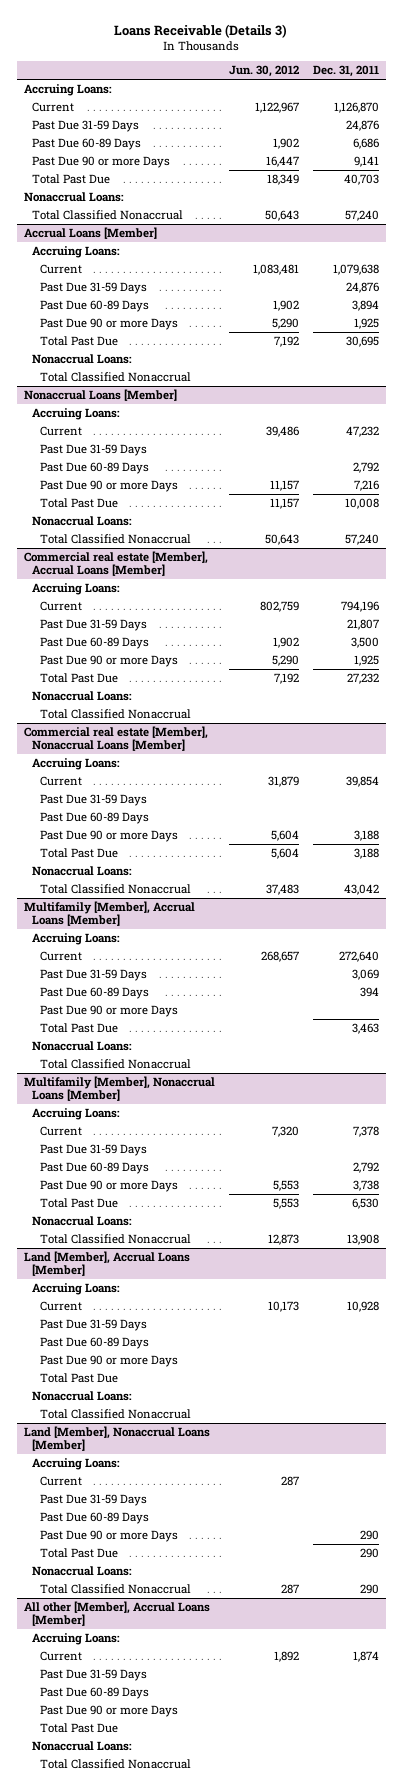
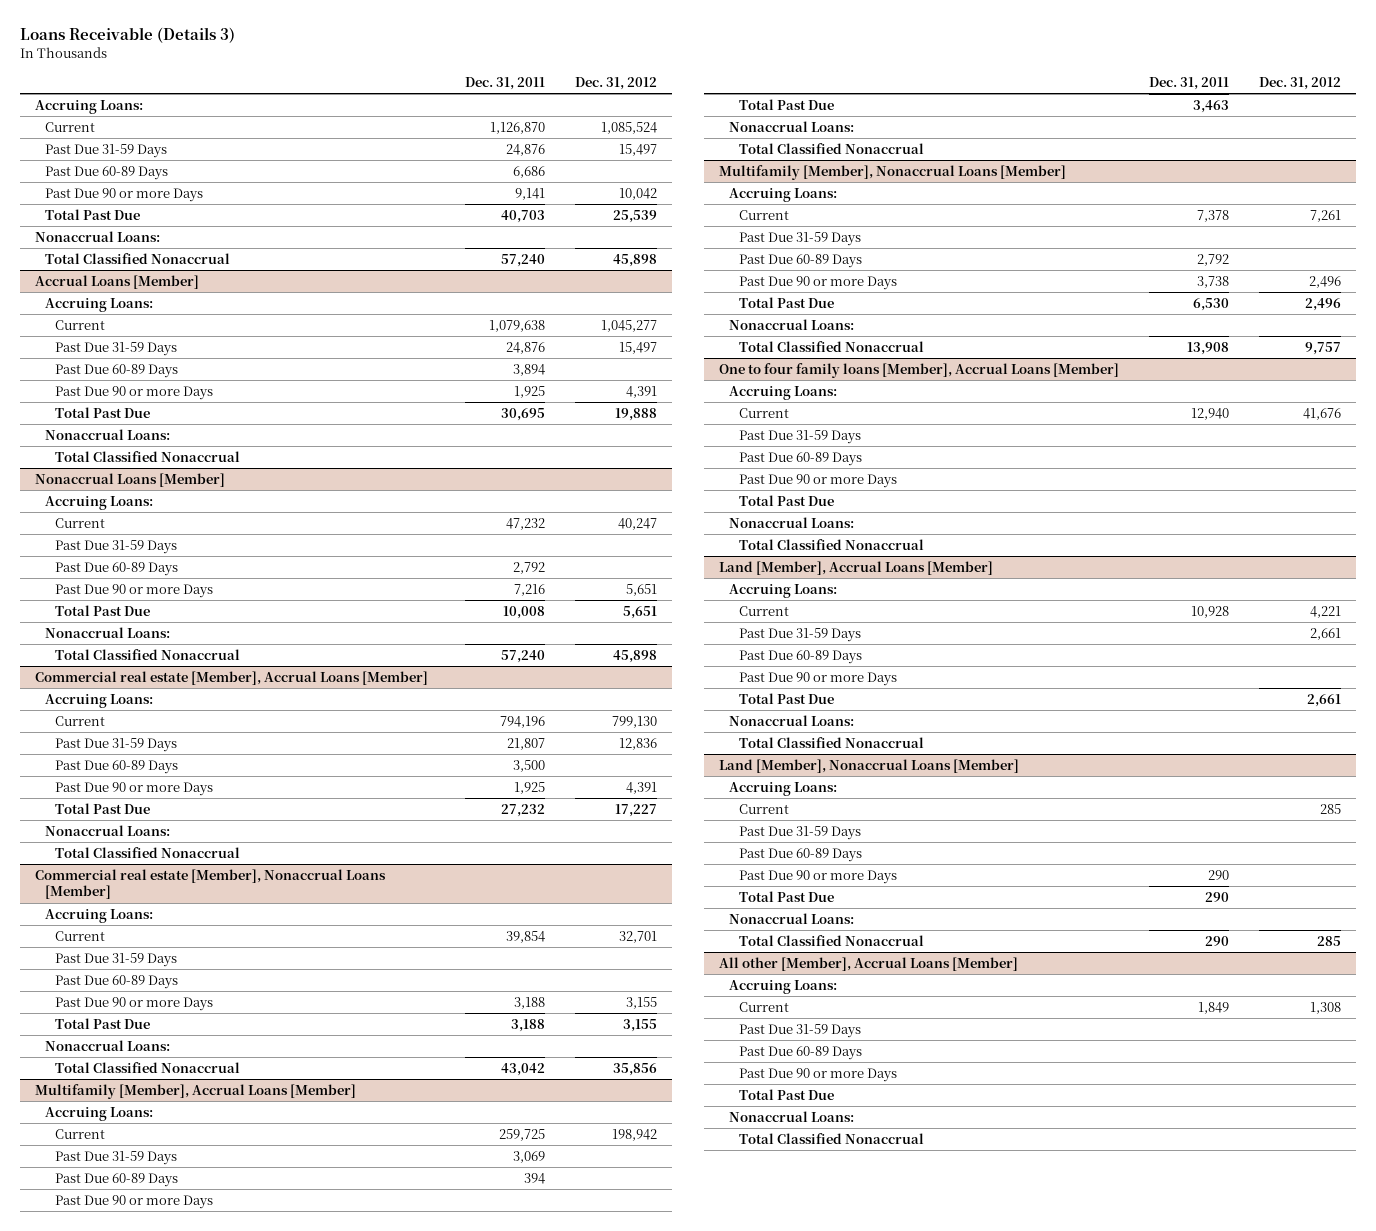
[228,65,299,78] Jun. 30, 2012 -> none
none -> [575,76,658,90] Dec. 31, 2012
[338,951,379,963] 272,640 -> [499,1128,546,1141] 259,725
none -> [719,362,1120,378] One to four family loans [Member], Accrual Loans [Member]
none -> [729,385,838,400] Accruing Loans:
none -> [739,407,790,418] Current
none -> [739,429,862,444] Past Due 31-59 Days
none -> [739,451,863,466] Past Due 60-89 Days
none -> [739,473,898,488] Past Due 90 or more Days
none -> [739,494,835,506] Total Past Due
none -> [729,516,855,528] Nonaccrual Loans:
none -> [739,538,925,550] Total Classified Nonaccrual
[352,1651,379,1663] 1,874 -> [1198,1001,1230,1014] 1,849

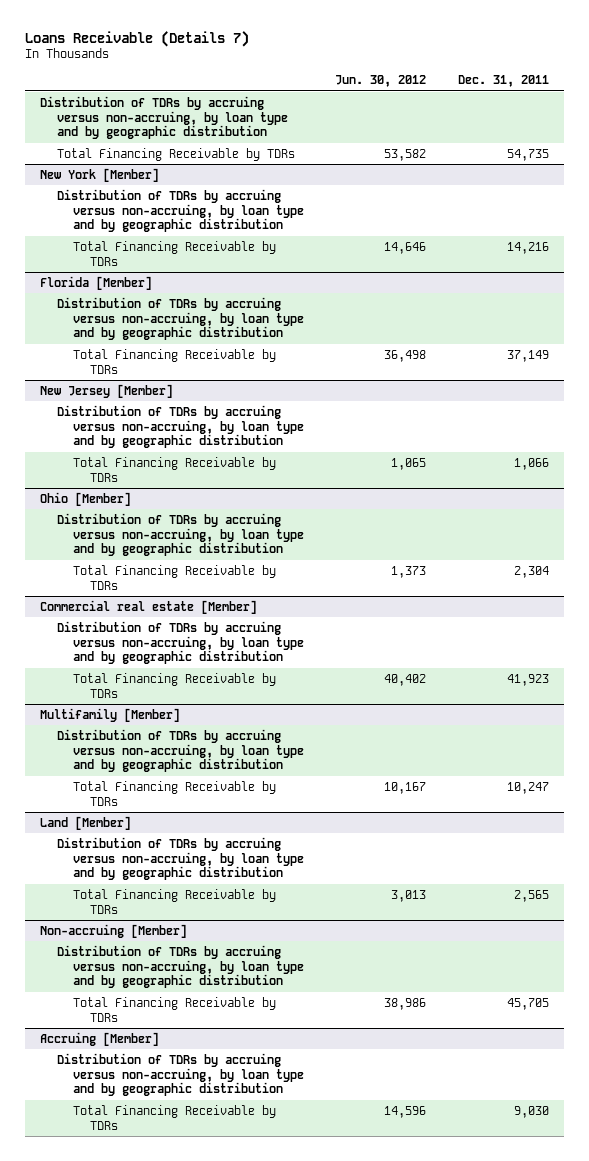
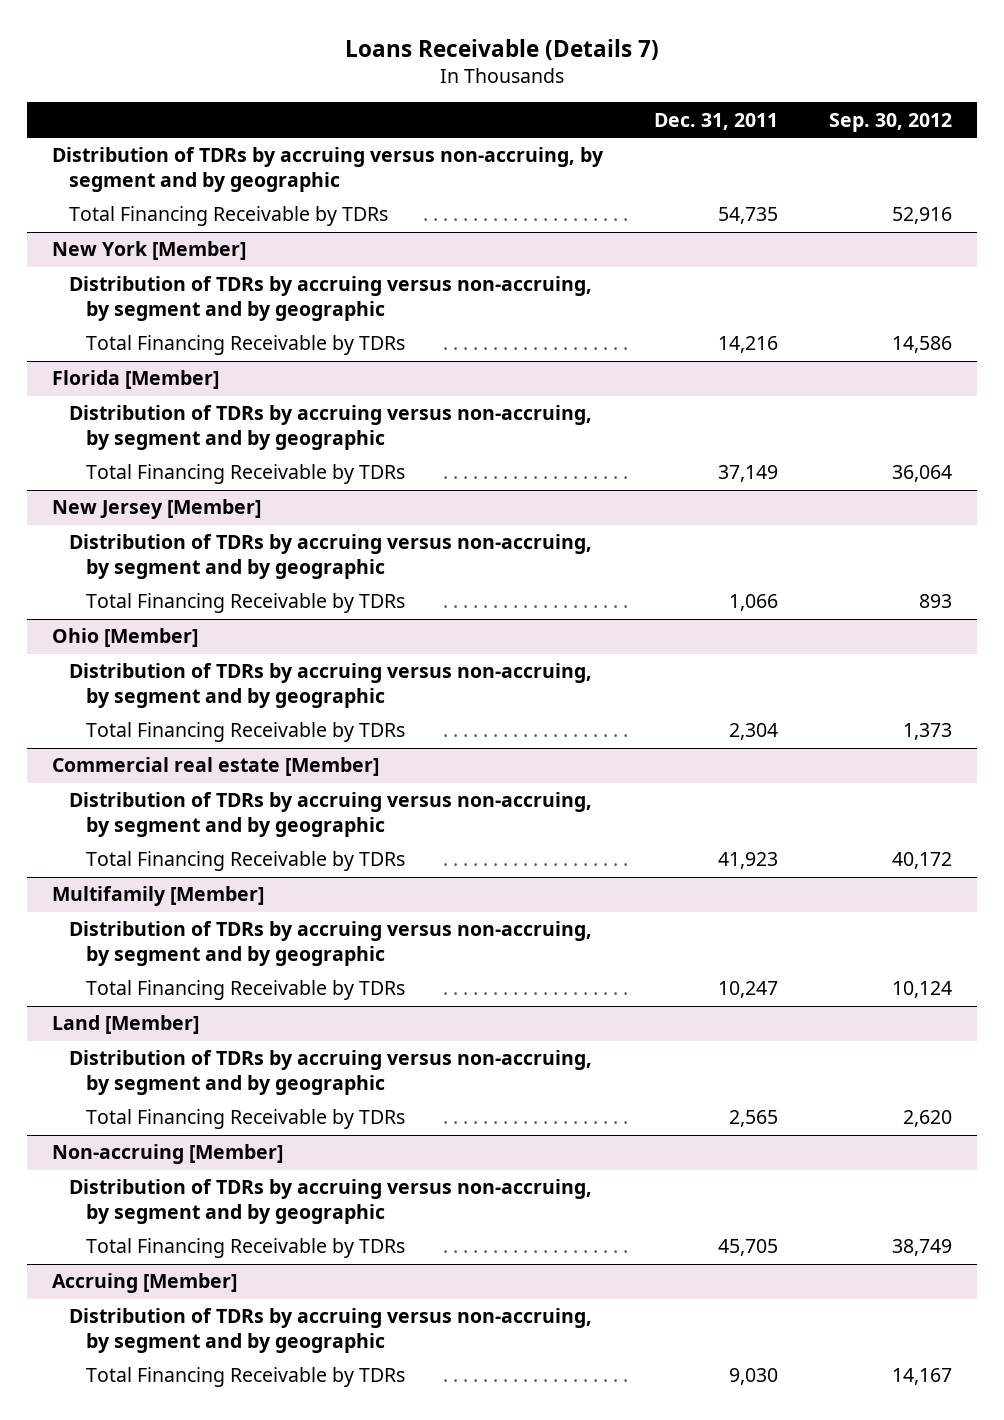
[335,75,427,88] Jun. 30, 2012 -> none
none -> [828,112,952,132] Sep. 30, 2012
[40,95,288,140] Distribution of TDRs by accruing versus non-accruing, by loan type and by geographic distribution -> [51,147,604,192] Distribution of TDRs by accruing versus non-accruing, by segment and by geographic
[56,188,305,233] Distribution of TDRs by accruing versus non-accruing, by loan type and by geographic distribution -> [69,276,593,321] Distribution of TDRs by accruing versus non-accruing, by segment and by geographic
[56,296,305,341] Distribution of TDRs by accruing versus non-accruing, by loan type and by geographic distribution -> [69,405,593,450] Distribution of TDRs by accruing versus non-accruing, by segment and by geographic
[56,404,305,449] Distribution of TDRs by accruing versus non-accruing, by loan type and by geographic distribution -> [69,534,593,579] Distribution of TDRs by accruing versus non-accruing, by segment and by geographic
[56,512,305,557] Distribution of TDRs by accruing versus non-accruing, by loan type and by geographic distribution -> [69,663,593,708] Distribution of TDRs by accruing versus non-accruing, by segment and by geographic
[56,620,305,665] Distribution of TDRs by accruing versus non-accruing, by loan type and by geographic distribution -> [69,792,593,837] Distribution of TDRs by accruing versus non-accruing, by segment and by geographic
[56,728,305,773] Distribution of TDRs by accruing versus non-accruing, by loan type and by geographic distribution -> [69,921,593,966] Distribution of TDRs by accruing versus non-accruing, by segment and by geographic
[56,836,305,881] Distribution of TDRs by accruing versus non-accruing, by loan type and by geographic distribution -> [69,1050,593,1095] Distribution of TDRs by accruing versus non-accruing, by segment and by geographic
[56,944,305,989] Distribution of TDRs by accruing versus non-accruing, by loan type and by geographic distribution -> [69,1179,593,1224] Distribution of TDRs by accruing versus non-accruing, by segment and by geographic
[56,1052,305,1097] Distribution of TDRs by accruing versus non-accruing, by loan type and by geographic distribution -> [69,1308,593,1353] Distribution of TDRs by accruing versus non-accruing, by segment and by geographic

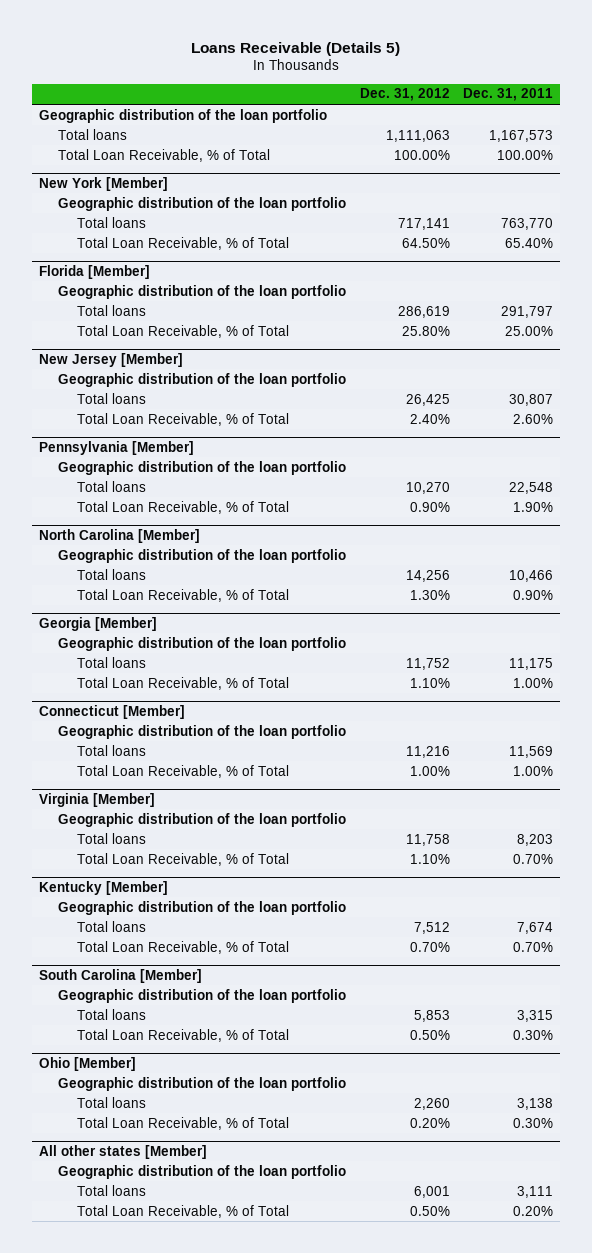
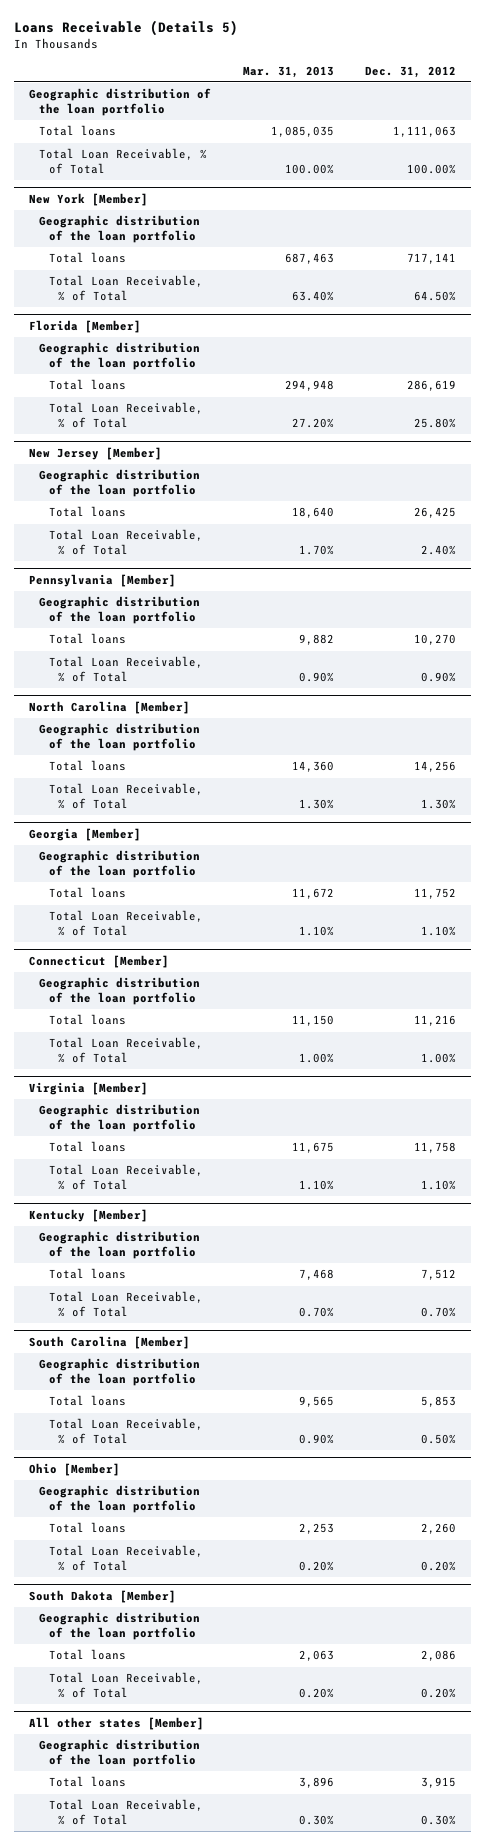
[463,88,554,102] Dec. 31, 2011 -> none
none -> [242,65,334,78] Mar. 31, 2013
none -> [29,1589,177,1603] South Dakota [Member]
none -> [39,1612,201,1641] Geographic distribution of the loan portfolio
none -> [48,1649,126,1661] Total loans
none -> [48,1672,203,1699] Total Loan Receivable, % of Total
[413,1185,450,1198] 6,001 -> [420,1777,456,1789] 3,915
[409,1205,450,1216] 0.50% -> [420,1815,456,1826] 0.30%

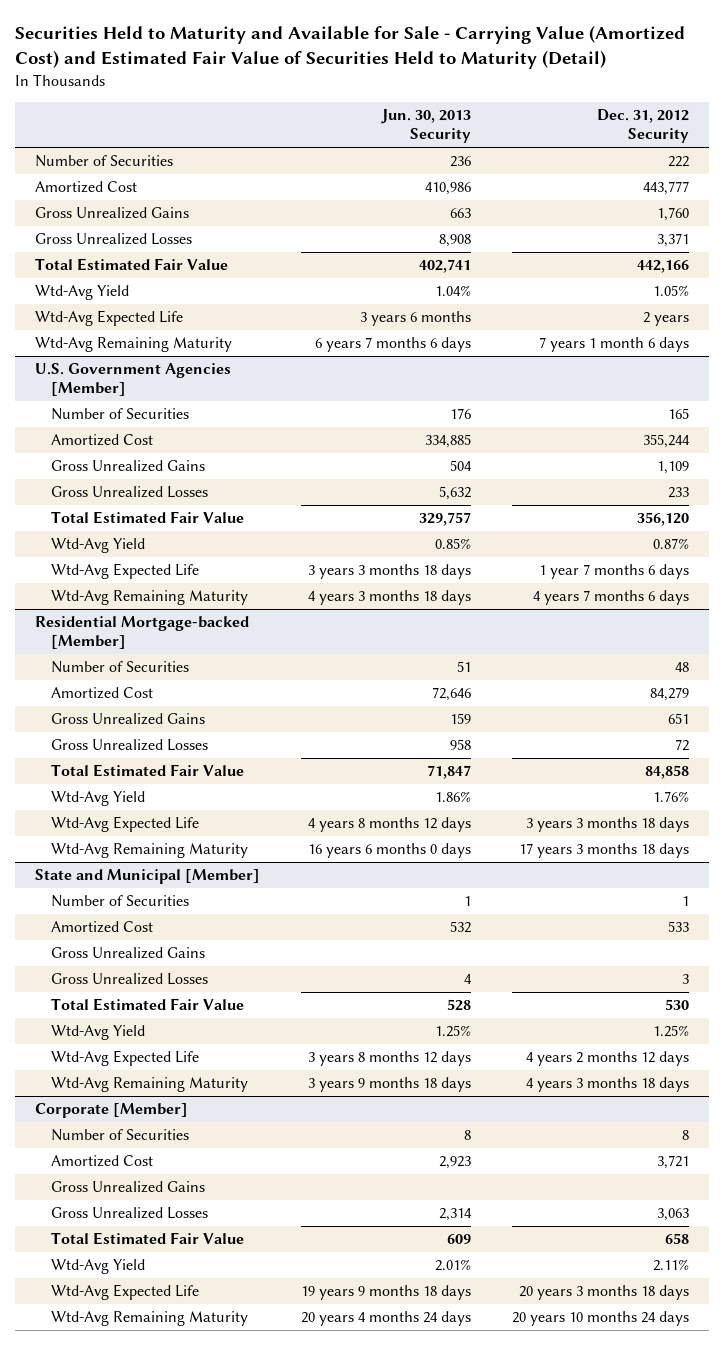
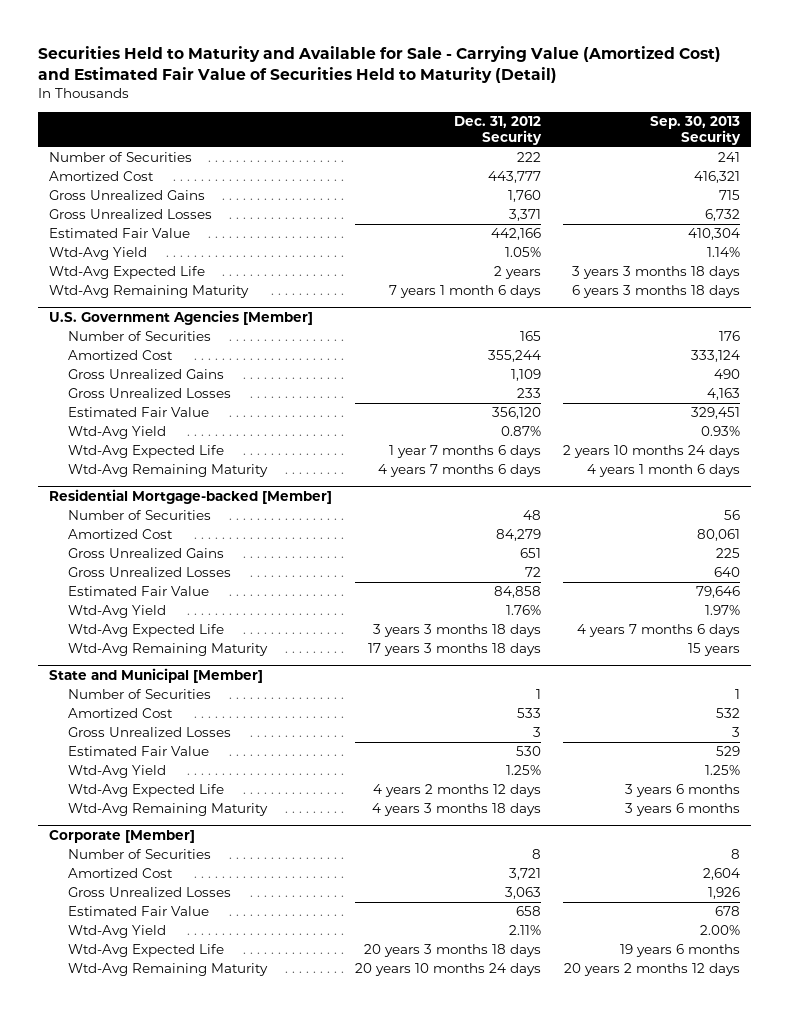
[380,109,471,144] Jun. 30, 2013 Security -> none
none -> [650,116,742,145] Sep. 30, 2013 Security
[35,258,229,272] Total Estimated Fair Value -> [49,228,191,239] Estimated Fair Value
[51,511,245,525] Total Estimated Fair Value -> [68,407,210,418] Estimated Fair Value
[51,764,245,778] Total Estimated Fair Value -> [68,586,210,597] Estimated Fair Value
[51,947,206,960] Gross Unrealized Gains -> none
[51,998,245,1012] Total Estimated Fair Value -> [68,746,210,757] Estimated Fair Value
[51,1181,206,1194] Gross Unrealized Gains -> none
[51,1232,245,1246] Total Estimated Fair Value -> [68,906,210,917] Estimated Fair Value

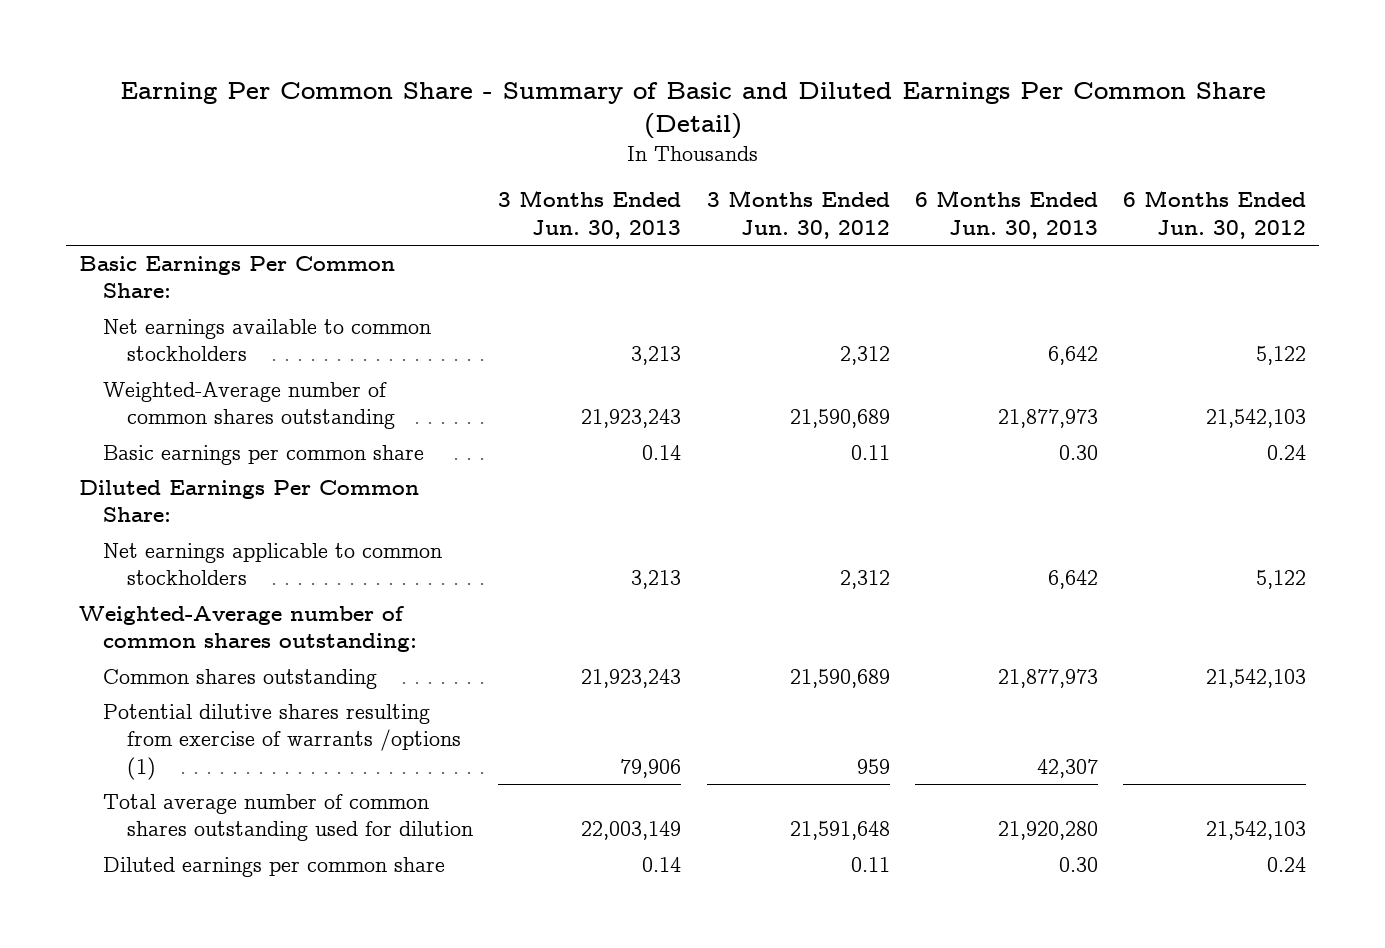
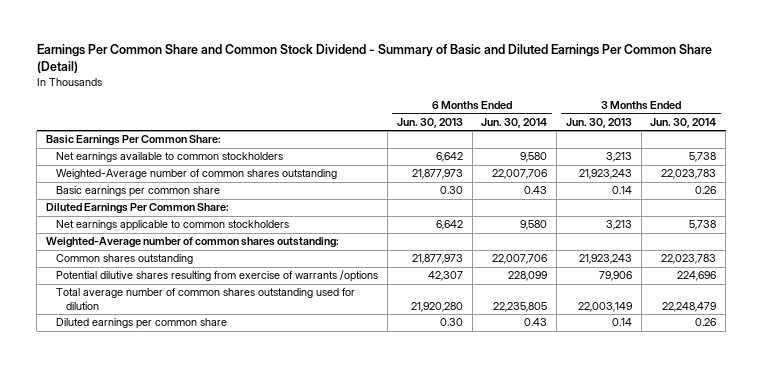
[119,82,1266,140] Earning Per Common Share - Summary of Basic and Diluted Earnings Per Common Share (Detail) -> [36,43,712,73] Earnings Per Common Share and Common Stock Dividend - Summary of Basic and Diluted Earnings Per Common Share (Detail)
[706,190,890,239] 3 Months Ended Jun. 30, 2012 -> none
[1123,190,1307,239] 6 Months Ended Jun. 30, 2012 -> none
none -> [481,117,548,128] Jun. 30, 2014
none -> [650,117,717,128] Jun. 30, 2014
[102,703,461,780] Potential dilutive shares resulting from exercise of warrants /options (1) -> [56,270,379,283] Potential dilutive shares resulting from exercise of warrants /options

